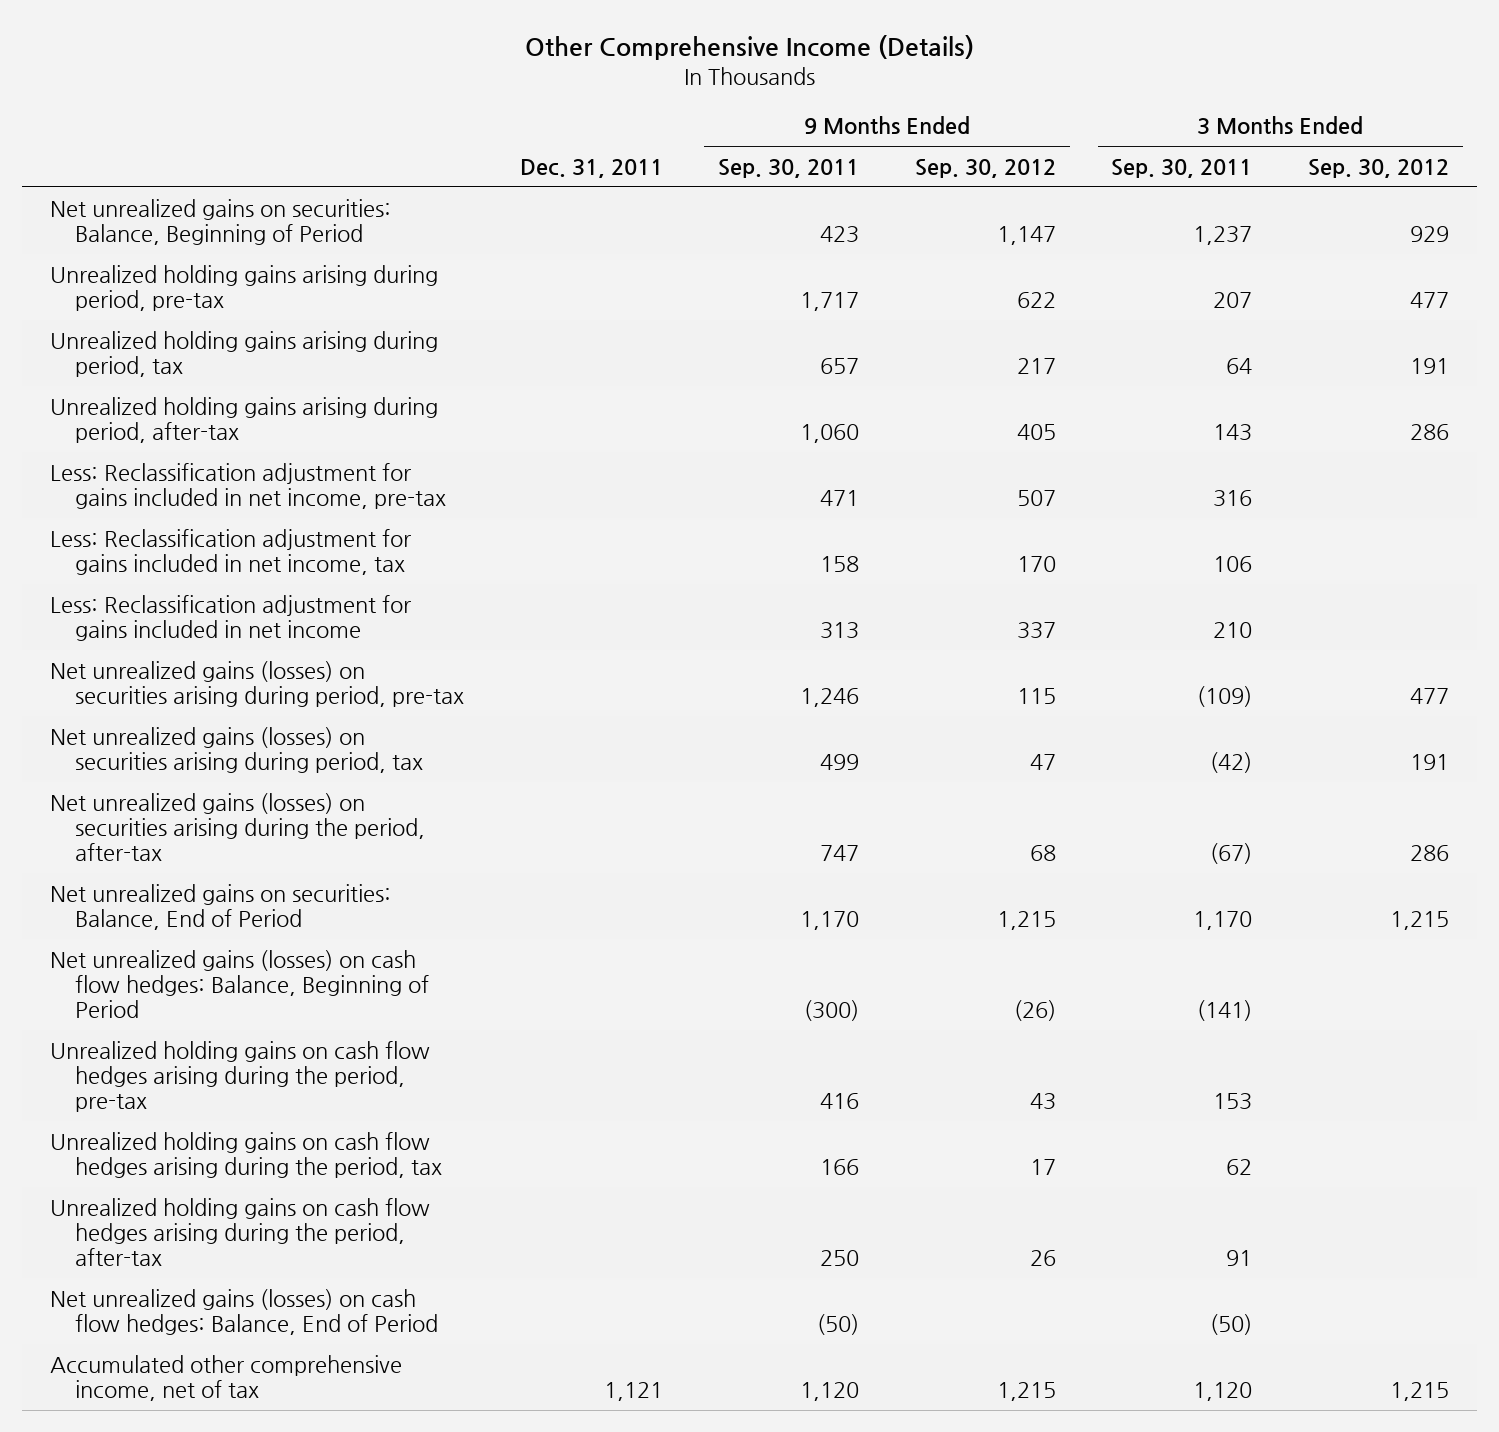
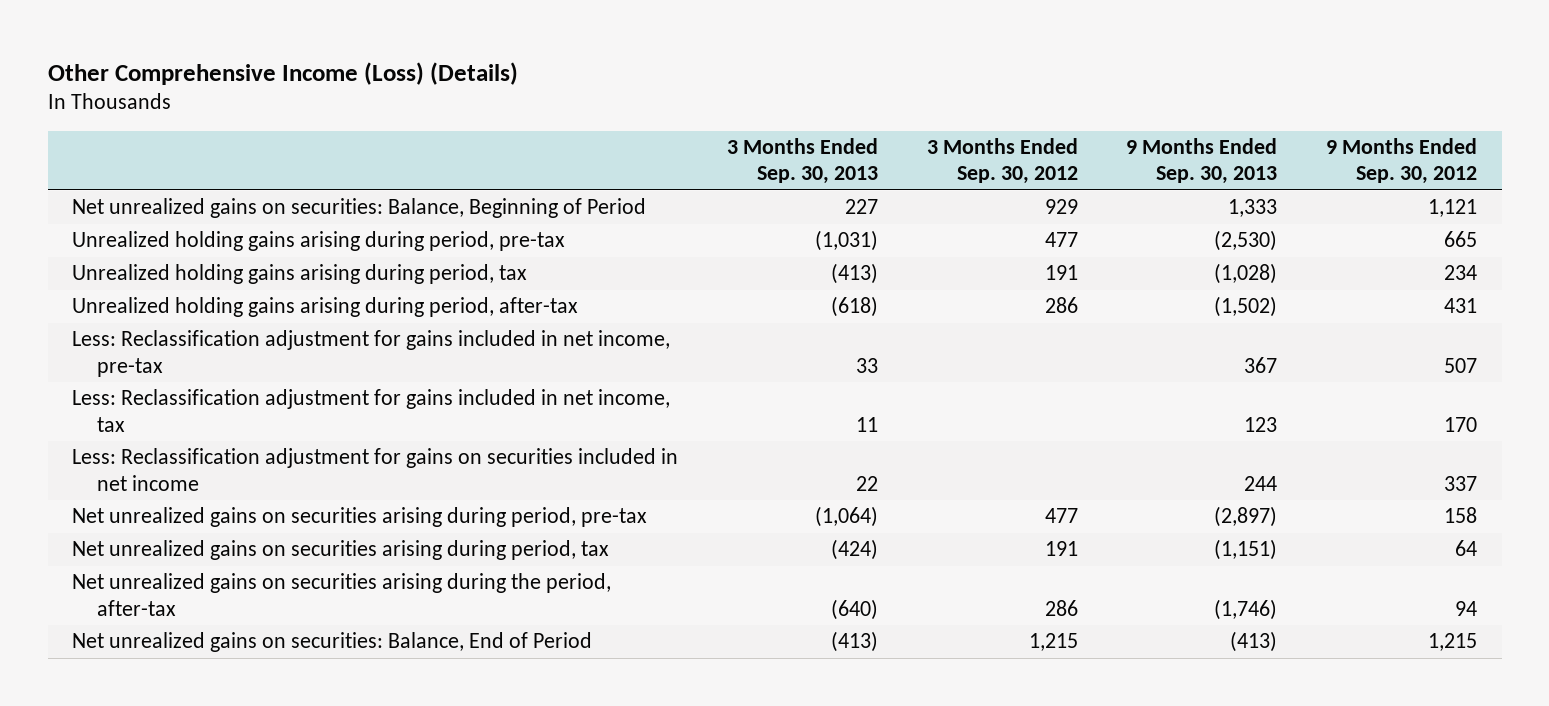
[524,35,974,61] Other Comprehensive Income (Details) -> [47,61,518,85] Other Comprehensive Income (Loss) (Details)
[519,159,663,179] Dec. 31, 2011 -> none
[718,159,860,179] Sep. 30, 2011 -> none
[1111,159,1253,179] Sep. 30, 2011 -> none
none -> [726,138,878,185] 3 Months Ended Sep. 30, 2013
none -> [1126,138,1278,185] 9 Months Ended Sep. 30, 2013
[996,225,1056,245] 1,147 -> [1428,199,1478,218] 1,121
[1016,291,1056,308] 622 -> [1444,231,1478,248] 665
[1016,357,1056,374] 217 -> [1444,265,1478,281] 234
[1016,423,1056,440] 405 -> [1444,298,1478,314] 431
[50,594,412,641] Less: Reclassification adjustment for gains included in net income -> [71,448,678,491] Less: Reclassification adjustment for gains on securities included in net income
[50,660,465,707] Net unrealized gains (losses) on securities arising during period, pre-tax -> [71,507,647,528] Net unrealized gains on securities arising during period, pre-tax
[1016,687,1056,704] 115 -> [1444,507,1478,524] 158
[50,726,424,773] Net unrealized gains (losses) on securities arising during period, tax -> [71,540,609,561] Net unrealized gains on securities arising during period, tax
[1029,753,1056,770] 47 -> [1455,540,1478,557] 64
[50,792,426,861] Net unrealized gains (losses) on securities arising during the period, after-tax -> [71,573,611,616] Net unrealized gains on securities arising during the period, after-tax
[1029,844,1056,861] 68 -> [1455,600,1478,616] 94
[50,949,430,1018] Net unrealized gains (losses) on cash flow hedges: Balance, Beginning of Period -> none
[50,1040,431,1112] Unrealized holding gains on cash flow hedges arising during the period, pre-tax -> none
[50,1131,443,1178] Unrealized holding gains on cash flow hedges arising during the period, tax -> none
[50,1197,431,1266] Unrealized holding gains on cash flow hedges arising during the period, after-tax -> none
[50,1288,439,1335] Net unrealized gains (losses) on cash flow hedges: Balance, End of Period -> none
[50,1354,403,1401] Accumulated other comprehensive income, net of tax -> none

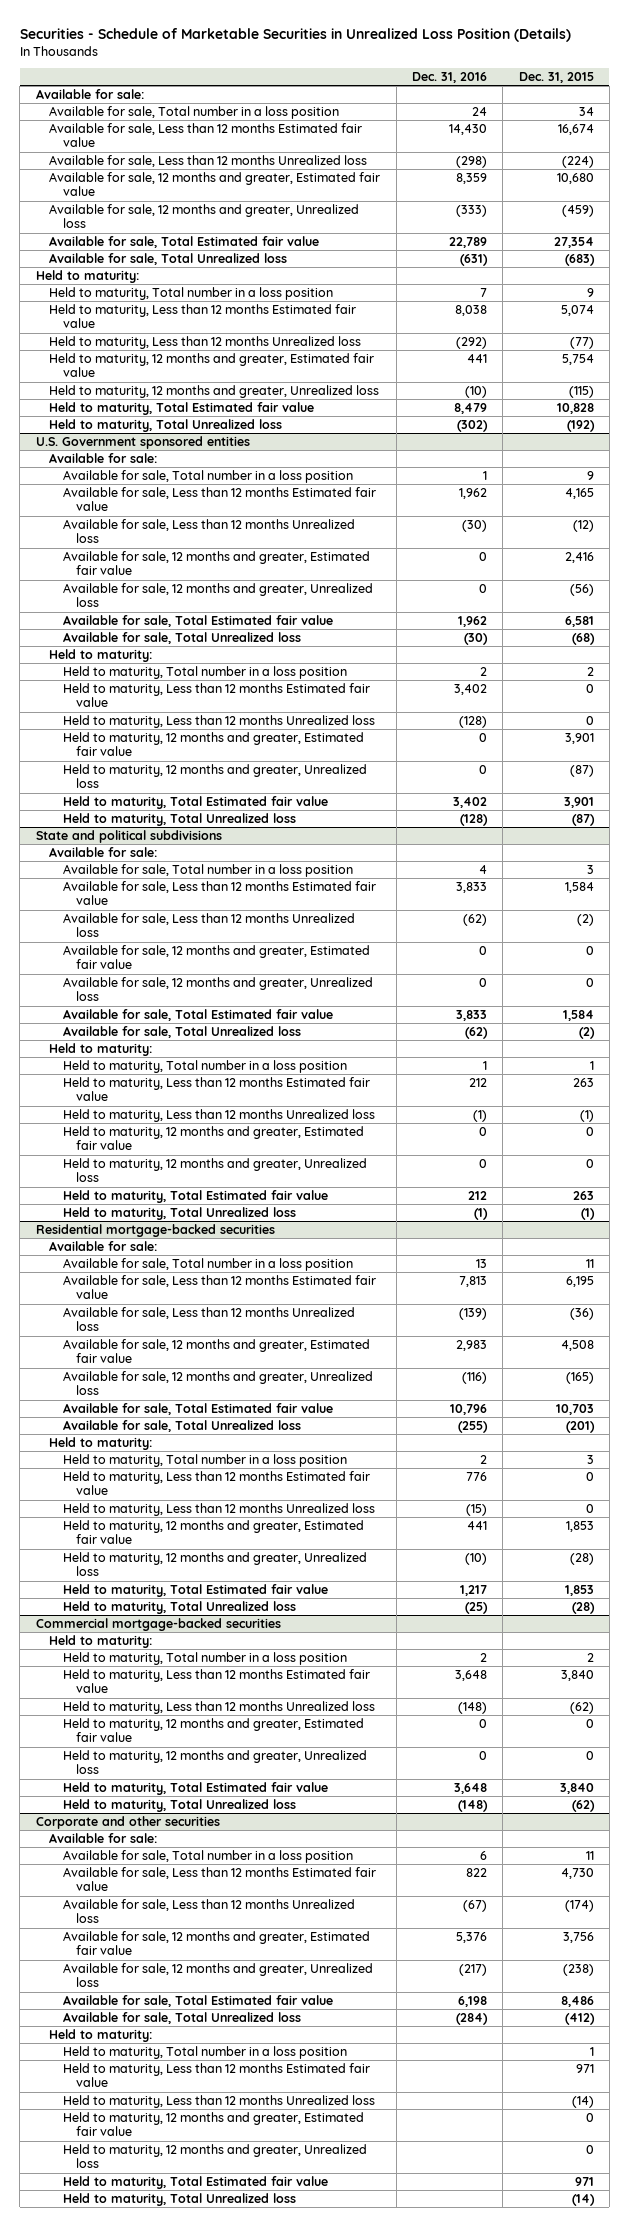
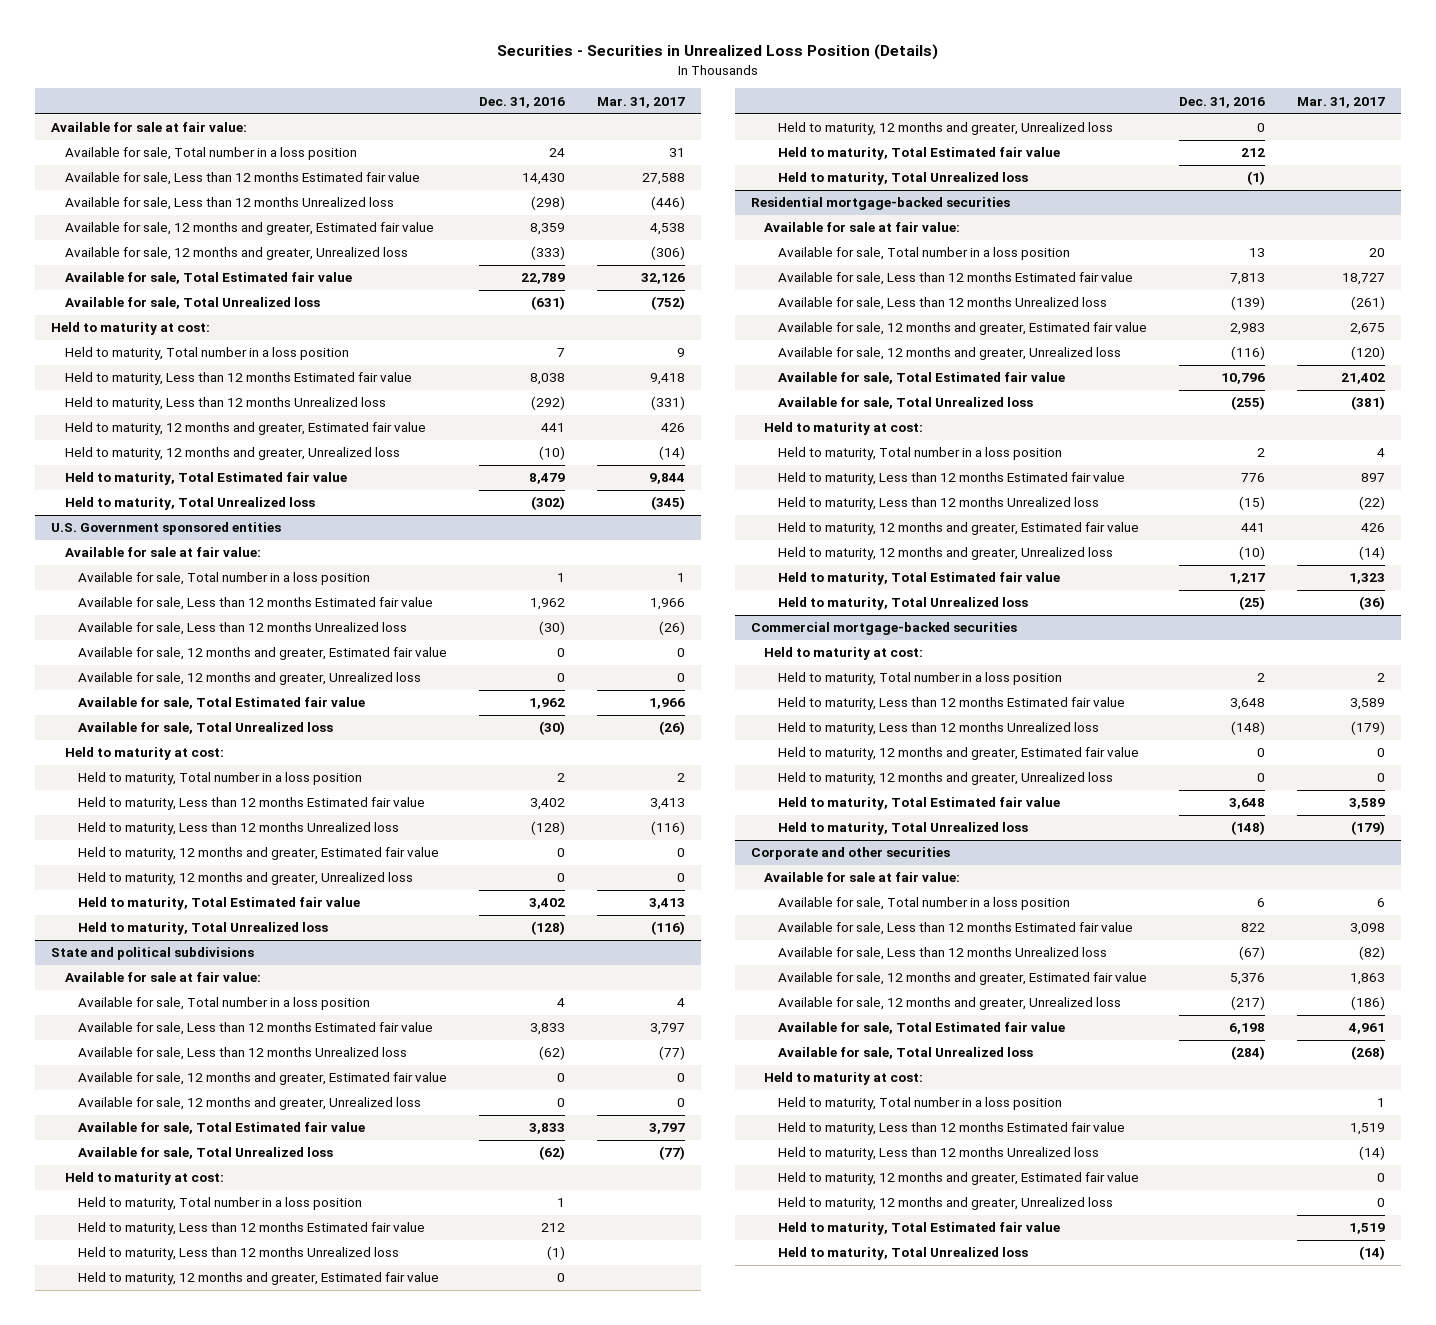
[19,28,571,43] Securities - Schedule of Marketable Securities in Unrealized Loss Position (Details) -> [497,44,939,61] Securities - Securities in Unrealized Loss Position (Details)
[518,72,594,84] Dec. 31, 2015 -> none
none -> [596,96,685,108] Mar. 31, 2017
[35,89,144,100] Available for sale: -> [51,122,248,133] Available for sale at fair value:
[35,270,139,284] Held to maturity: -> [51,322,211,336] Held to maturity at cost:
[49,453,158,464] Available for sale: -> [64,547,261,558] Available for sale at fair value:
[49,649,153,663] Held to maturity: -> [64,747,224,761] Held to maturity at cost:
[49,847,158,858] Available for sale: -> [64,972,261,983] Available for sale at fair value:
[49,1043,153,1057] Held to maturity: -> [64,1172,224,1186] Held to maturity at cost:
[49,1241,158,1252] Available for sale: -> [764,222,961,233] Available for sale at fair value:
[49,1437,153,1451] Held to maturity: -> [764,422,924,436] Held to maturity at cost:
[49,1635,153,1649] Held to maturity: -> [764,647,924,661] Held to maturity at cost:
[49,1833,158,1844] Available for sale: -> [764,872,961,883] Available for sale at fair value:
[49,2029,153,2043] Held to maturity: -> [764,1072,924,1086] Held to maturity at cost:

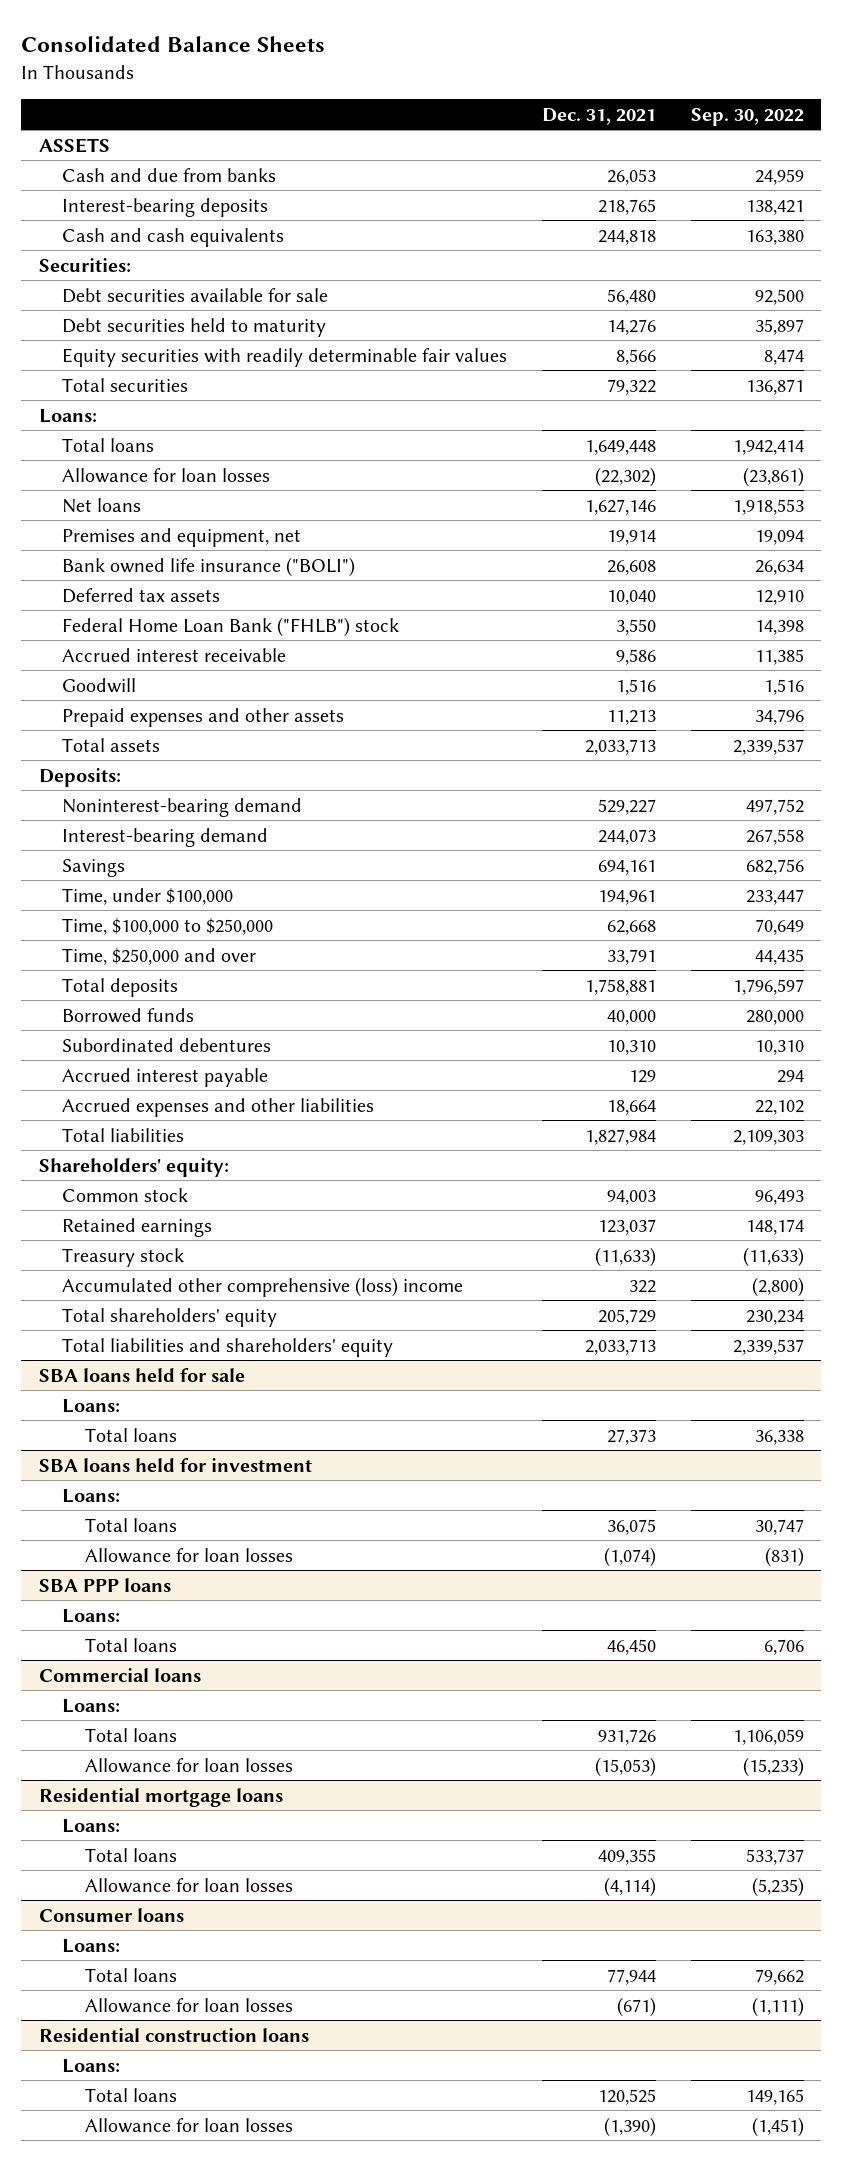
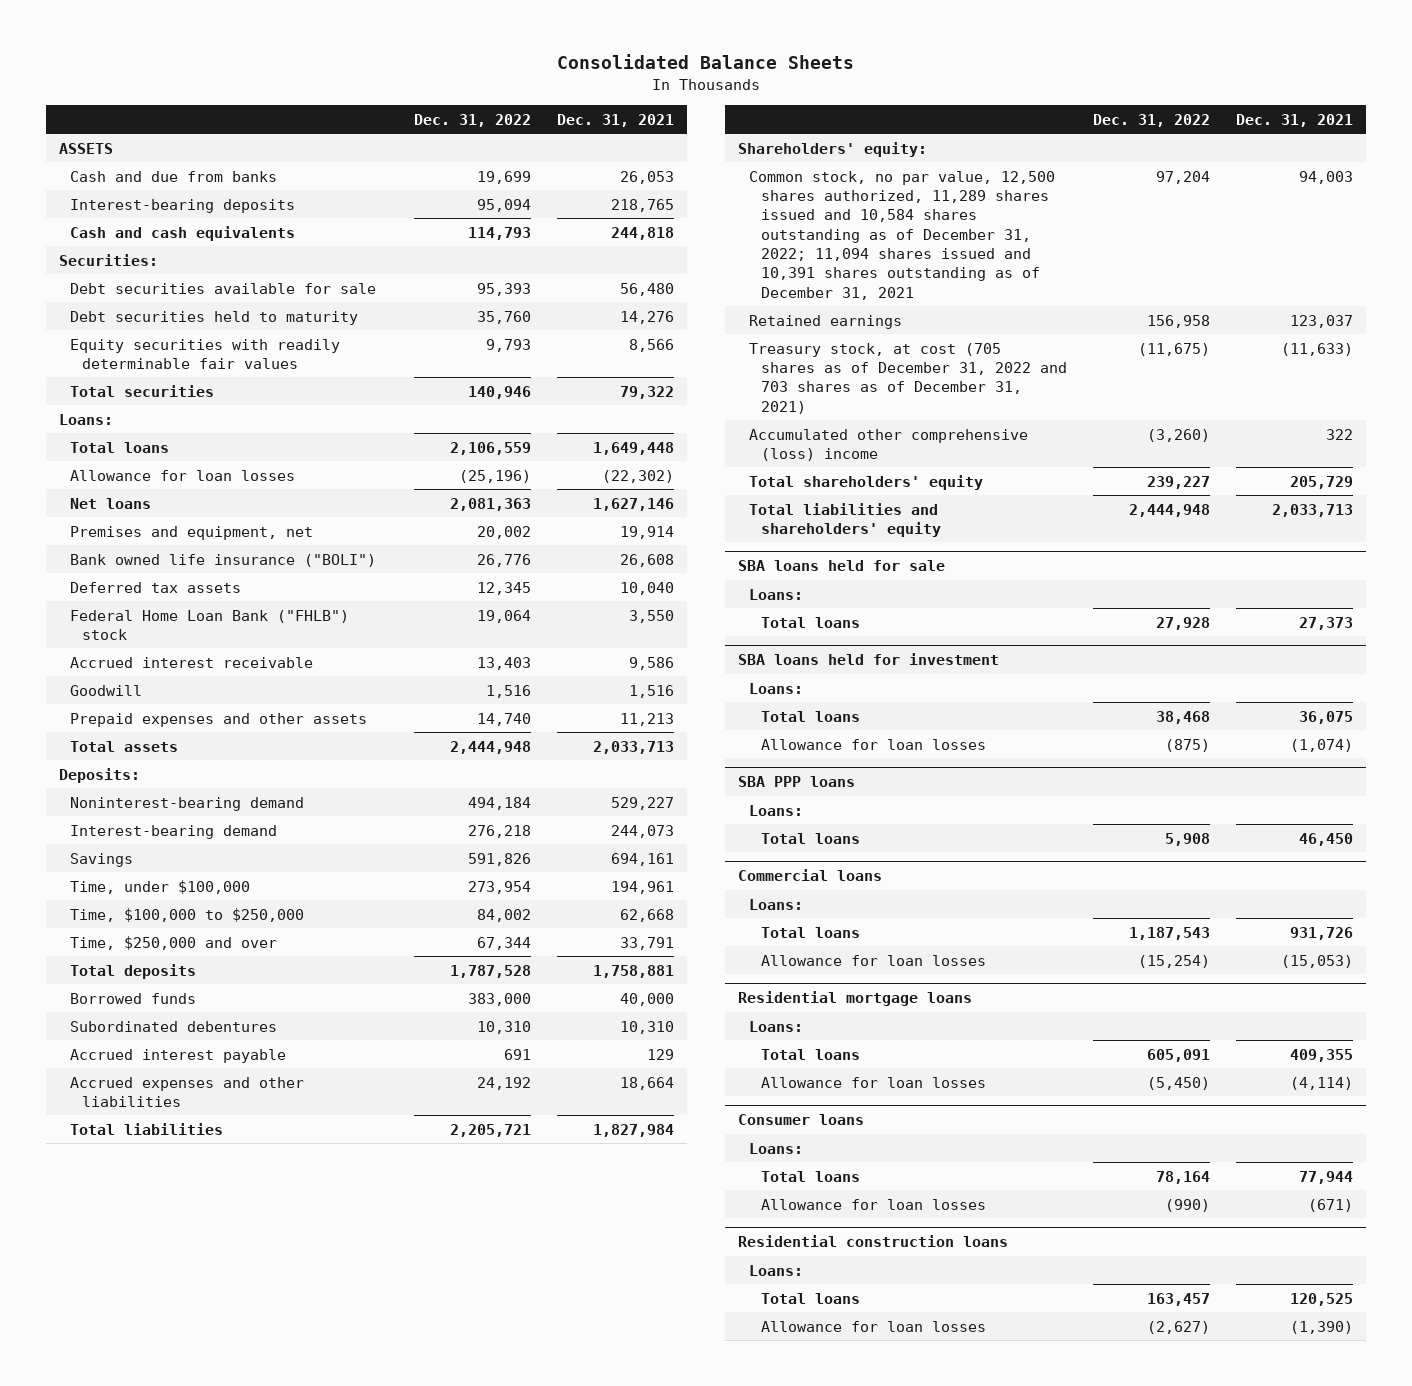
[690,107,804,126] Sep. 30, 2022 -> none
none -> [413,113,531,127] Dec. 31, 2022
[62,1187,189,1202] Common stock -> [749,170,1056,300] Common stock, no par value, 12,500 shares authorized, 11,289 shares issued and 10,584 shares outstanding as of December 31, 2022; 11,094 shares issued and 10,391 shares outstanding as of December 31, 2021
[62,1247,185,1267] Treasury stock -> [749,342,1067,414] Treasury stock, at cost (705 shares as of December 31, 2022 and 703 shares as of December 31, 2021)

